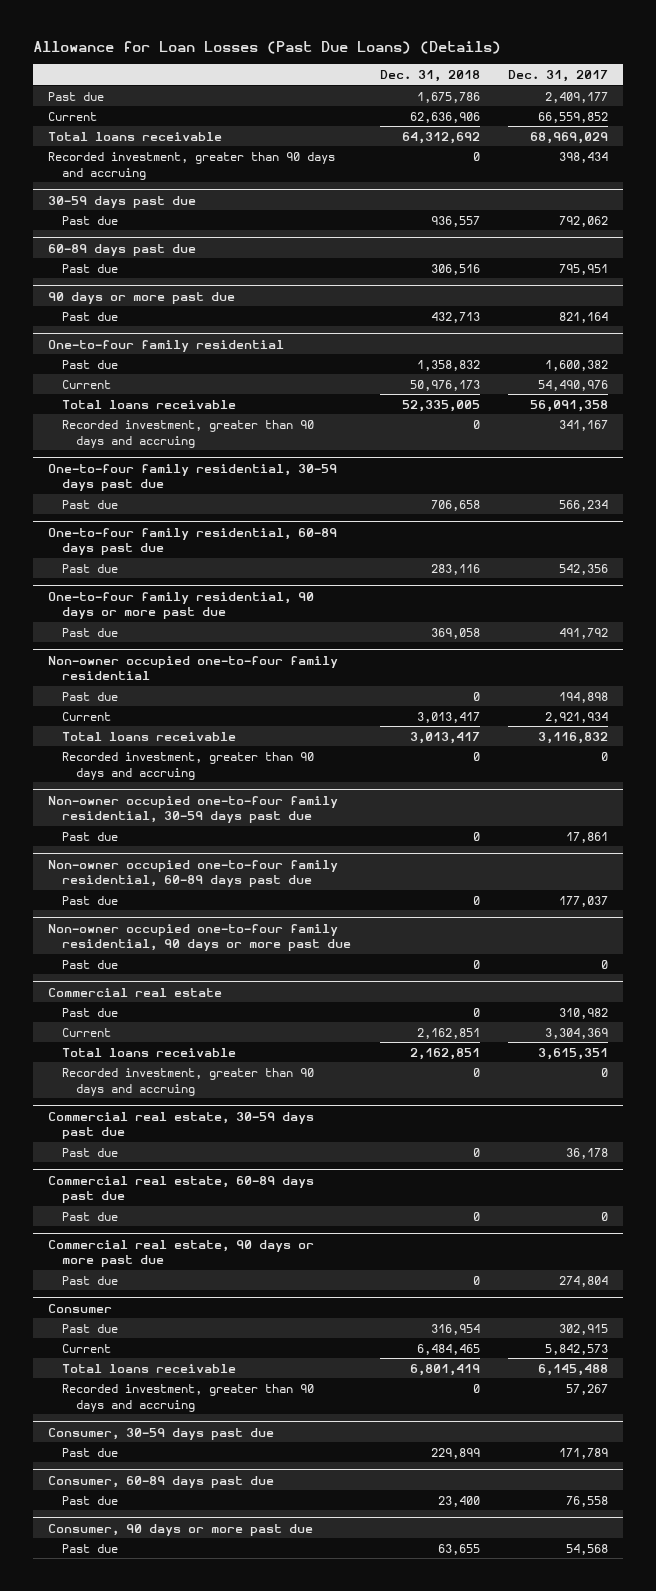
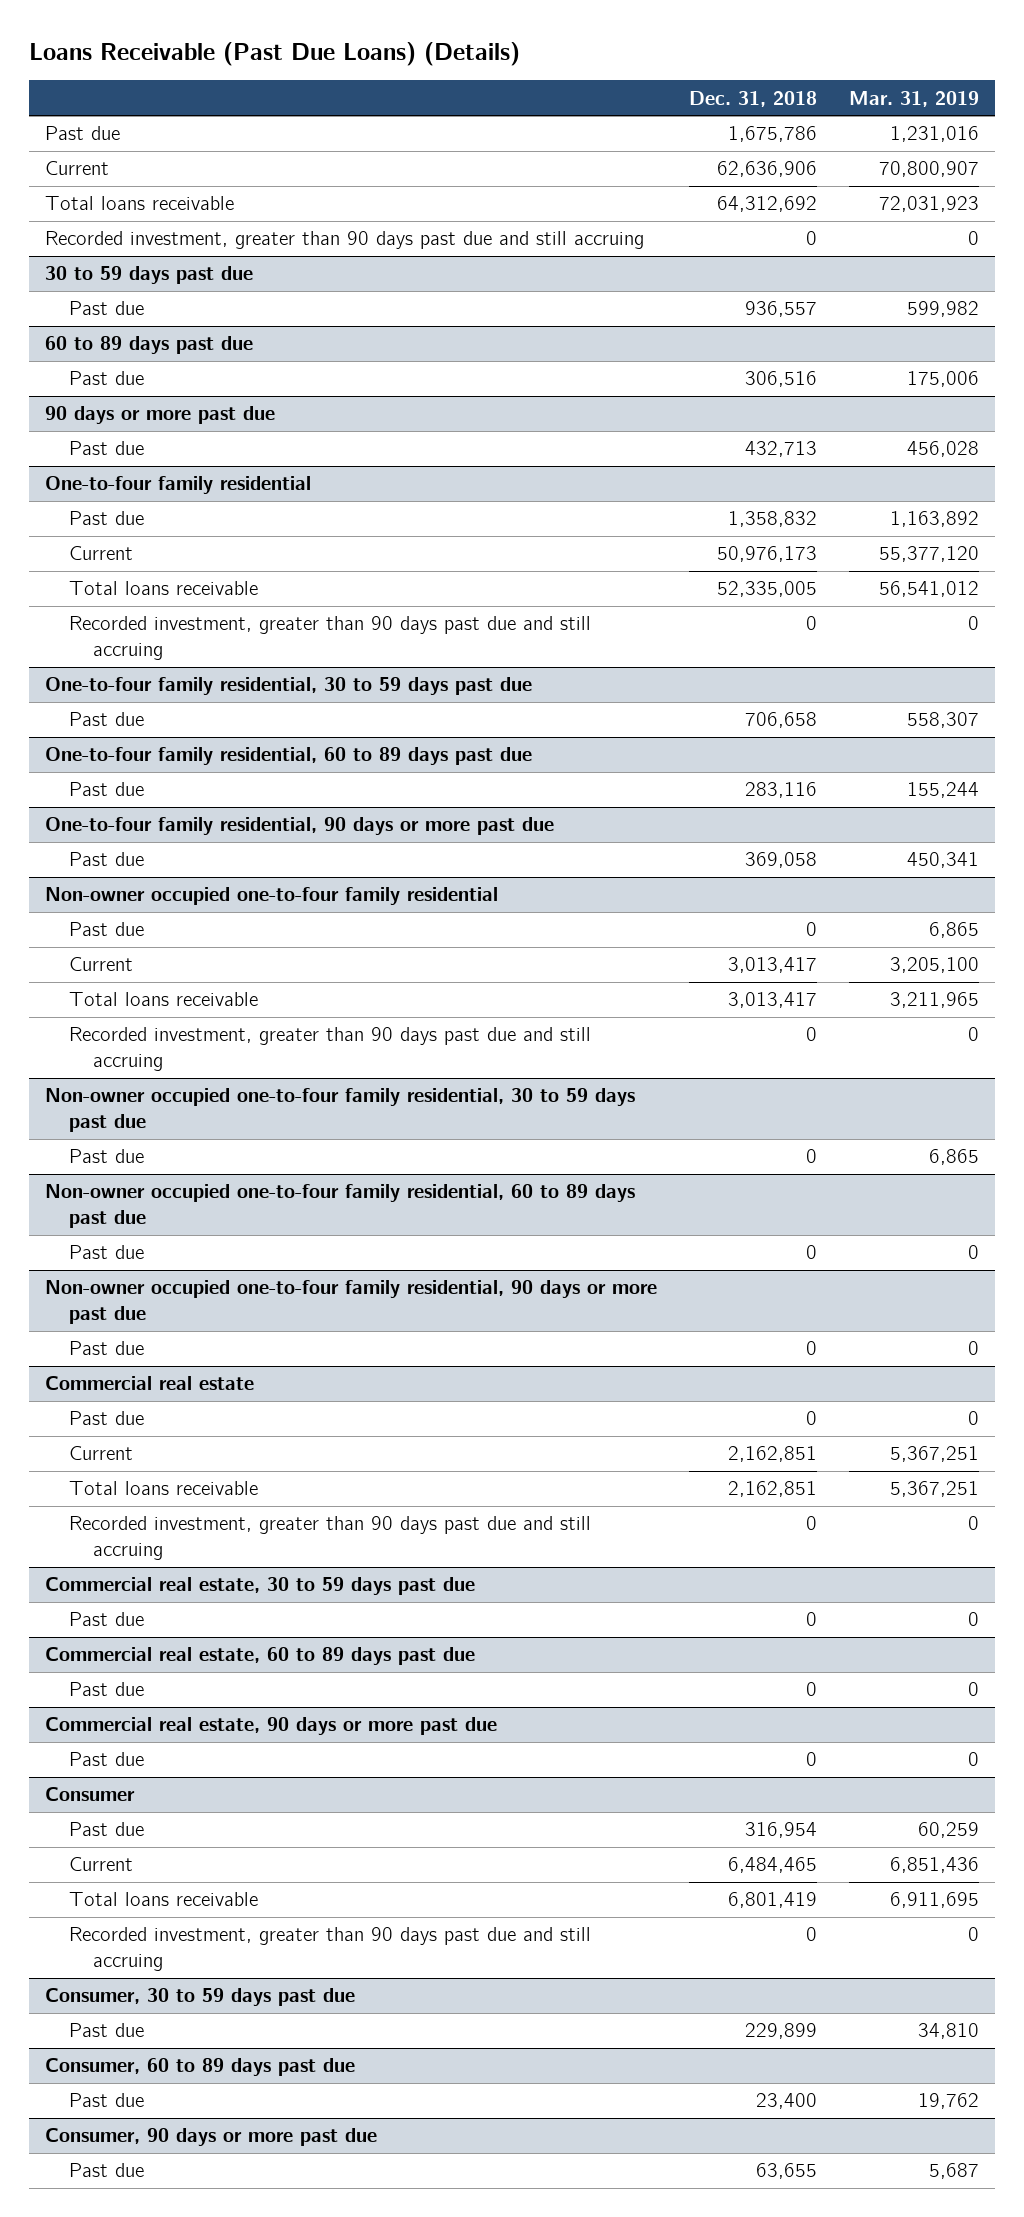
[33,41,502,55] Allowance for Loan Losses (Past Due Loans) (Details) -> [28,42,520,67] Loans Receivable (Past Due Loans) (Details)
[508,70,609,83] Dec. 31, 2017 -> none
none -> [849,90,980,107] Mar. 31, 2019
[47,151,335,180] Recorded investment, greater than 90 days and accruing -> [44,231,644,250] Recorded investment, greater than 90 days past due and still accruing
[47,195,196,208] 30-59 days past due -> [44,266,253,285] 30 to 59 days past due
[47,243,196,256] 60-89 days past due -> [44,336,253,355] 60 to 89 days past due
[61,419,314,448] Recorded investment, greater than 90 days and accruing -> [68,616,591,661] Recorded investment, greater than 90 days past due and still accruing
[47,463,337,492] One-to-four family residential, 30-59 days past due -> [44,677,532,696] One-to-four family residential, 30 to 59 days past due
[47,527,337,556] One-to-four family residential, 60-89 days past due -> [44,747,532,766] One-to-four family residential, 60 to 89 days past due
[61,751,314,780] Recorded investment, greater than 90 days and accruing -> [68,1027,591,1072] Recorded investment, greater than 90 days past due and still accruing
[47,795,338,824] Non-owner occupied one-to-four family residential, 30-59 days past due -> [44,1088,635,1133] Non-owner occupied one-to-four family residential, 30 to 59 days past due
[47,859,338,888] Non-owner occupied one-to-four family residential, 60-89 days past due -> [44,1184,635,1229] Non-owner occupied one-to-four family residential, 60 to 89 days past due
[61,1067,314,1096] Recorded investment, greater than 90 days and accruing -> [68,1516,591,1561] Recorded investment, greater than 90 days past due and still accruing
[47,1111,314,1140] Commercial real estate, 30-59 days past due -> [44,1577,475,1596] Commercial real estate, 30 to 59 days past due
[47,1175,314,1204] Commercial real estate, 60-89 days past due -> [44,1647,475,1666] Commercial real estate, 60 to 89 days past due
[61,1383,314,1412] Recorded investment, greater than 90 days and accruing -> [68,1927,591,1972] Recorded investment, greater than 90 days past due and still accruing
[47,1427,274,1440] Consumer, 30-59 days past due -> [44,1988,355,2007] Consumer, 30 to 59 days past due
[47,1475,274,1488] Consumer, 60-89 days past due -> [44,2058,355,2077] Consumer, 60 to 89 days past due

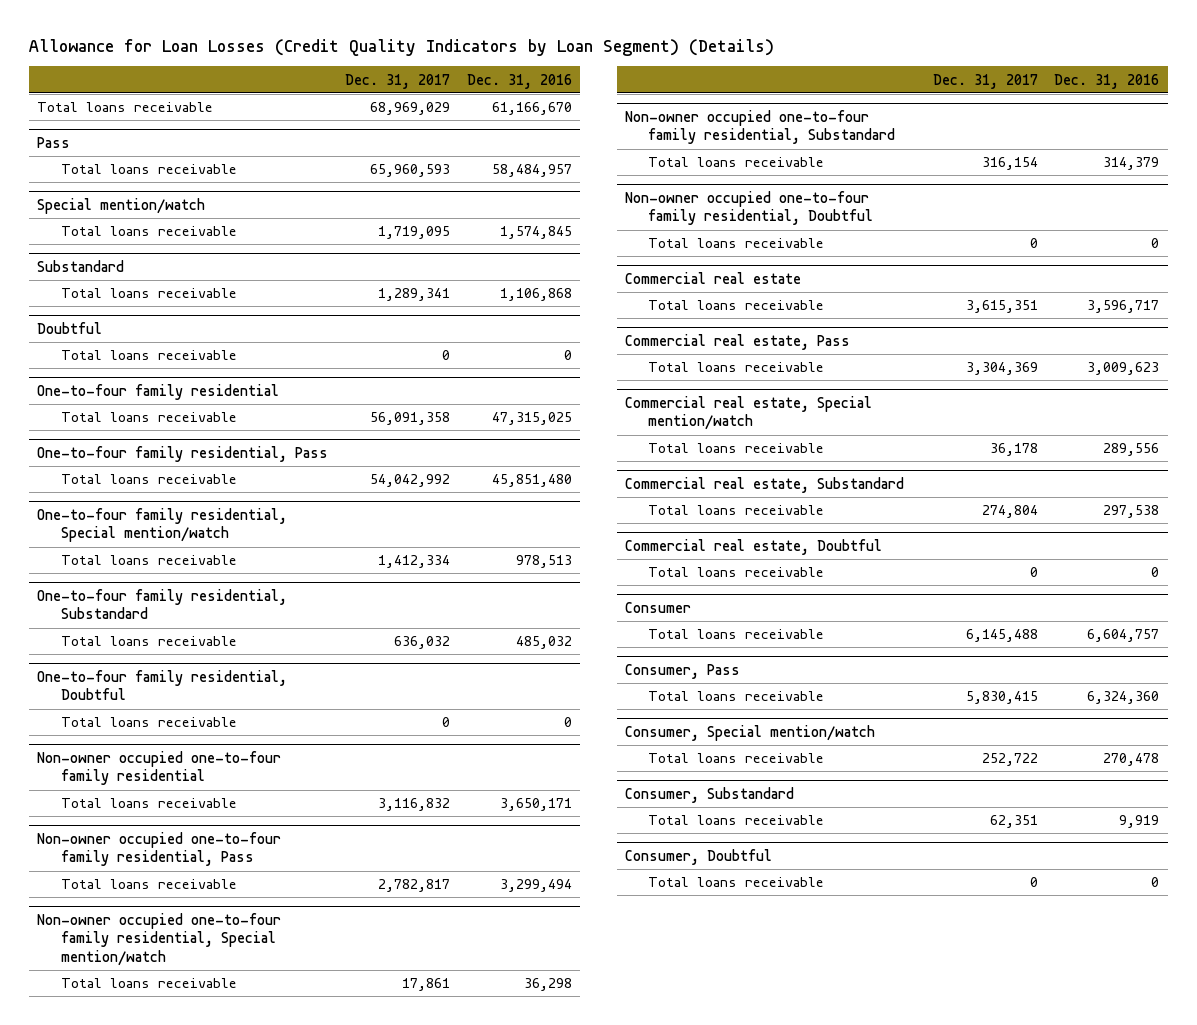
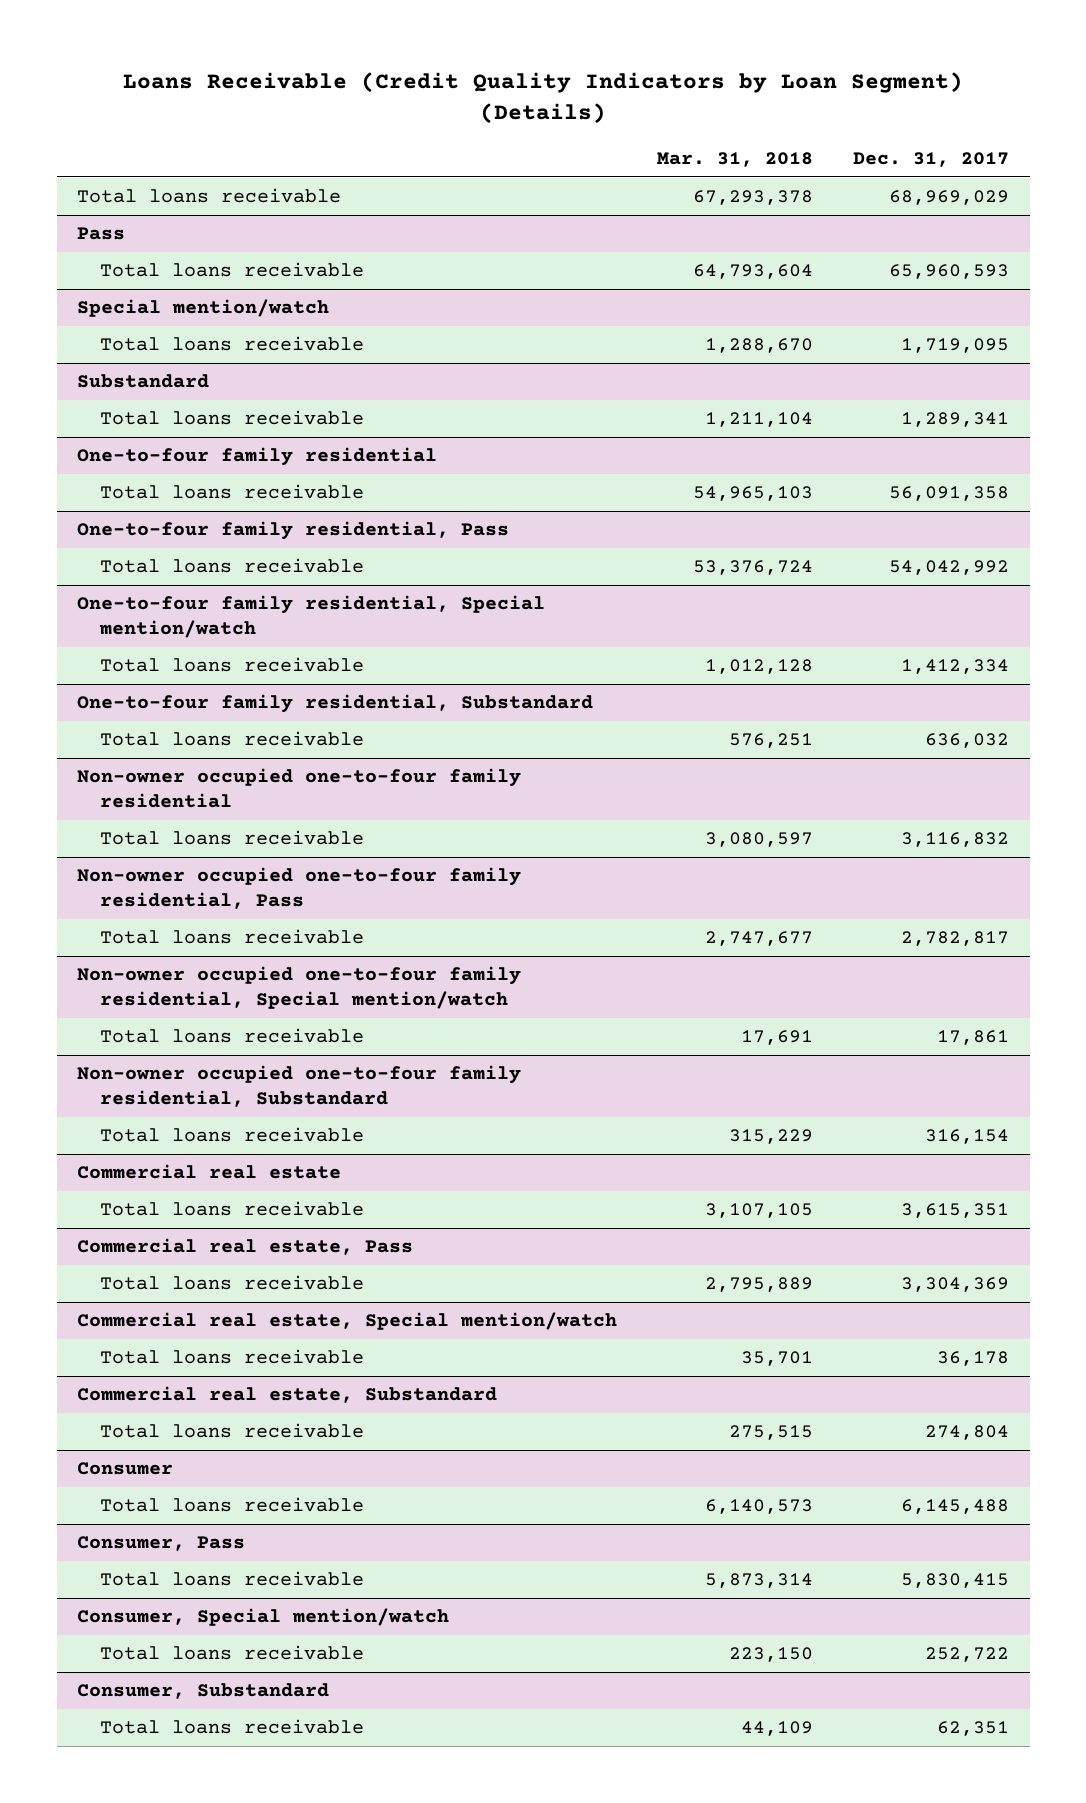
[29,38,775,56] Allowance for Loan Losses (Credit Quality Indicators by Loan Segment) (Details) -> [123,71,964,125] Loans Receivable (Credit Quality Indicators by Loan Segment) (Details)
[466,73,572,89] Dec. 31, 2016 -> none
none -> [657,151,814,167] Mar. 31, 2018
[37,321,103,334] Doubtful -> none
[60,350,237,361] Total loans receivable -> none
[37,669,288,701] One-to-four family residential, Doubtful -> none
[60,717,237,728] Total loans receivable -> none
[625,190,874,226] Non-owner occupied one-to-four family residential, Doubtful -> none
[648,238,825,249] Total loans receivable -> none
[625,538,883,555] Commercial real estate, Doubtful -> none
[648,567,825,578] Total loans receivable -> none
[625,848,773,865] Consumer, Doubtful -> none
[648,877,825,888] Total loans receivable -> none

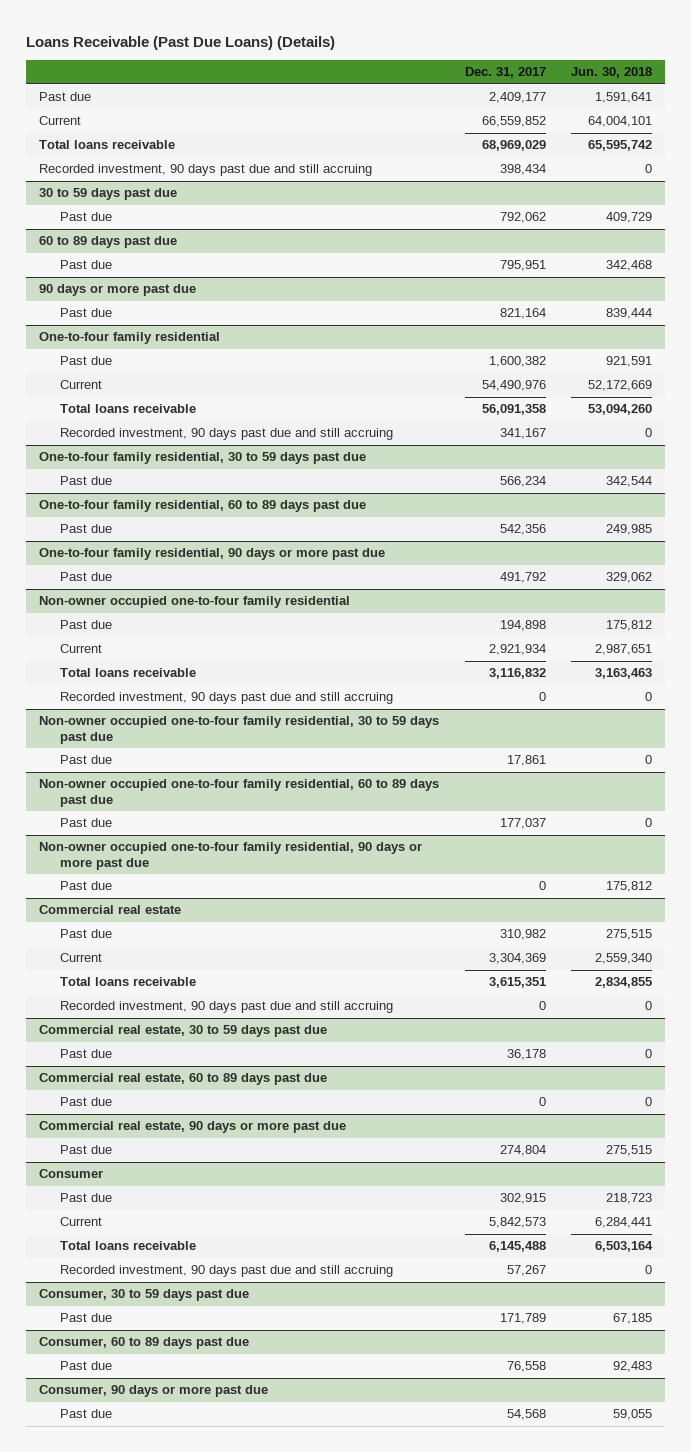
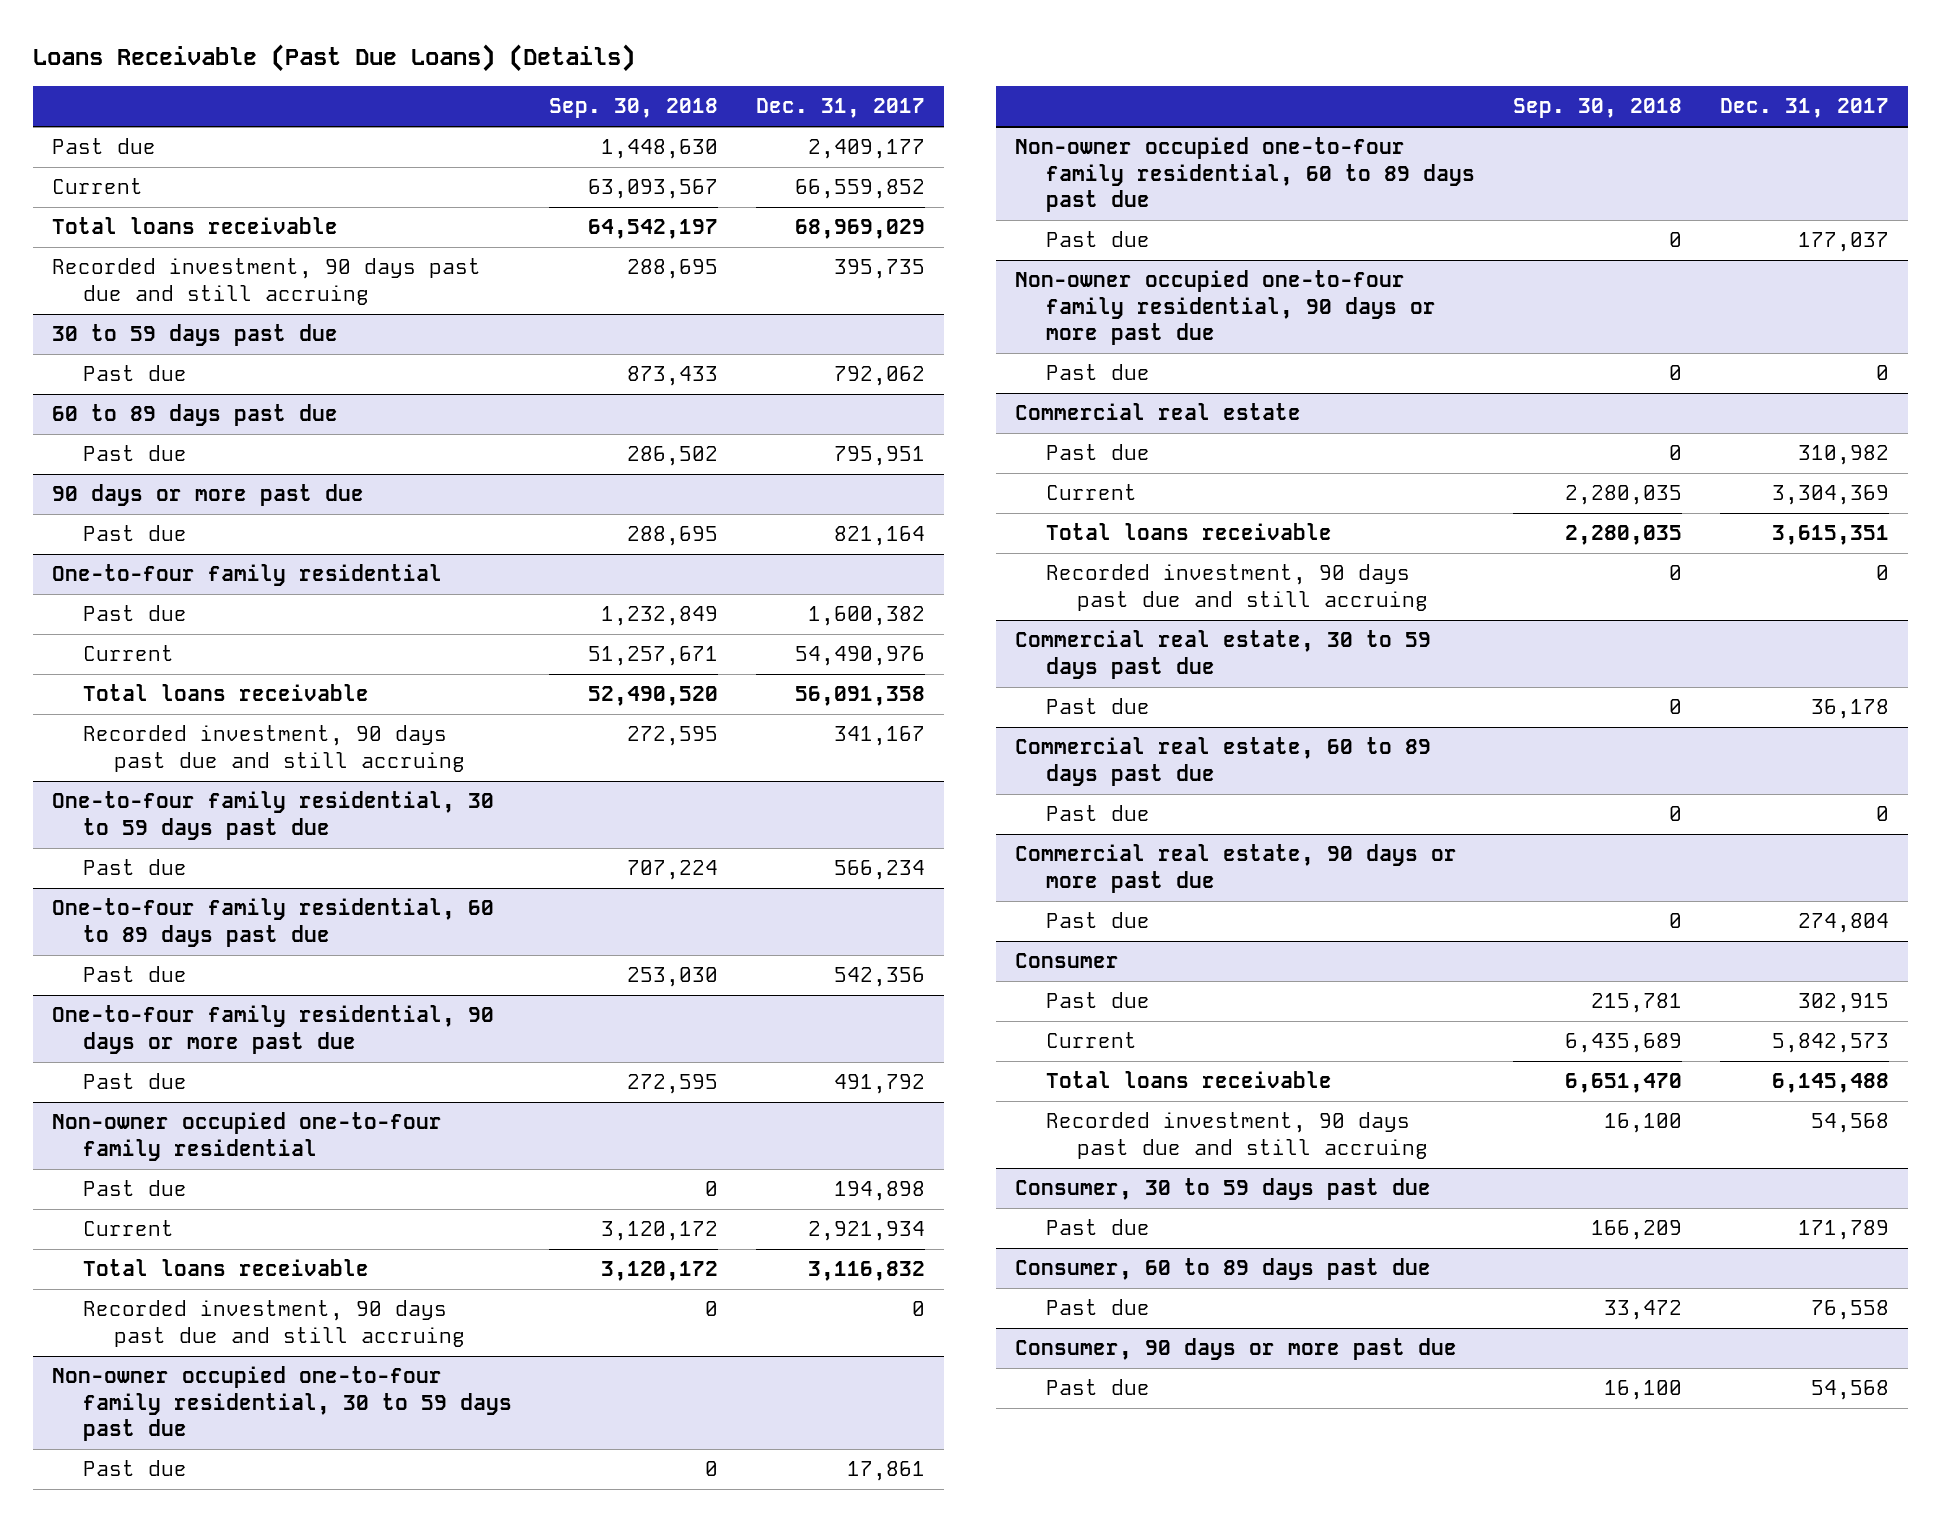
[571,67,653,79] Jun. 30, 2018 -> none
none -> [549,98,719,119] Sep. 30, 2018
[499,164,546,176] 398,434 -> [834,259,926,280] 395,735
[506,1265,546,1277] 57,267 -> [1810,1113,1889,1134] 54,568

